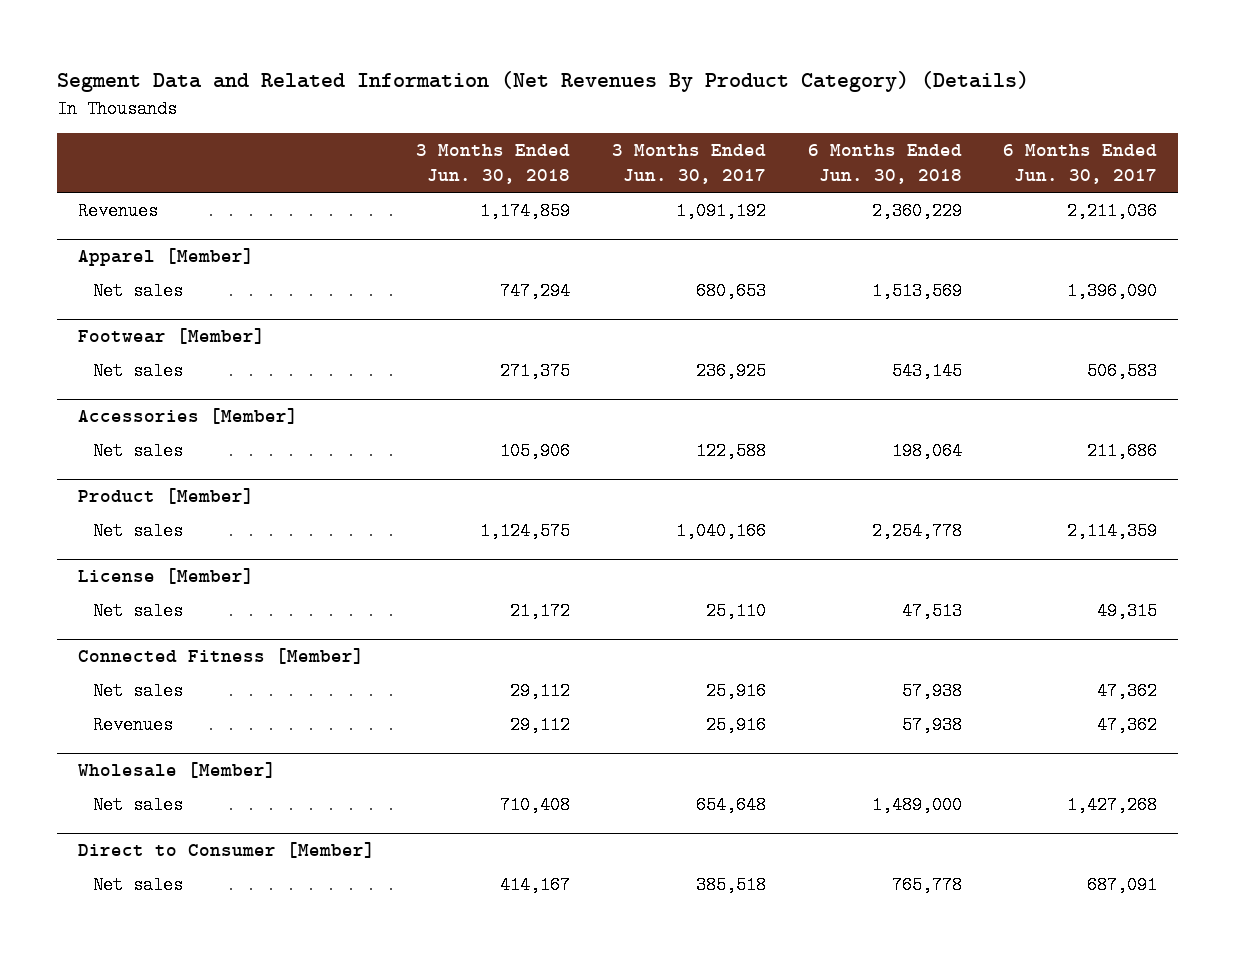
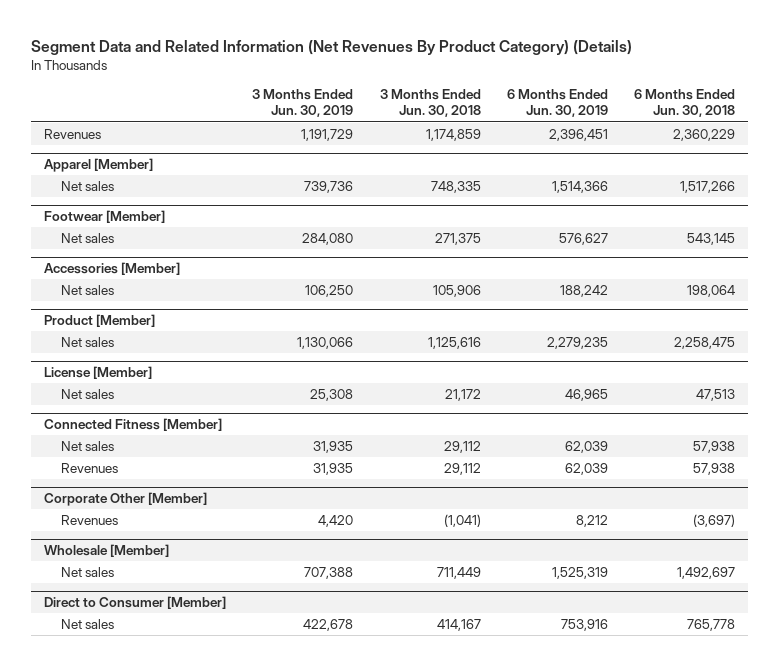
[612,143,767,185] 3 Months Ended Jun. 30, 2017 -> none
[1003,143,1158,185] 6 Months Ended Jun. 30, 2017 -> none
none -> [252,89,354,118] 3 Months Ended Jun. 30, 2019
none -> [506,89,608,118] 6 Months Ended Jun. 30, 2019
[500,281,571,300] 747,294 -> [430,181,481,194] 748,335
[871,281,962,300] 1,513,569 -> [680,181,736,194] 1,517,266
[480,521,571,540] 1,124,575 -> [427,337,481,350] 1,125,616
[871,521,962,540] 2,254,778 -> [674,337,736,350] 2,258,475
none -> [43,492,207,507] Corporate Other [Member]
none -> [61,515,119,526] Revenues
[500,795,571,814] 710,408 -> [436,567,481,580] 711,449
[871,795,962,814] 1,489,000 -> [677,567,736,580] 1,492,697

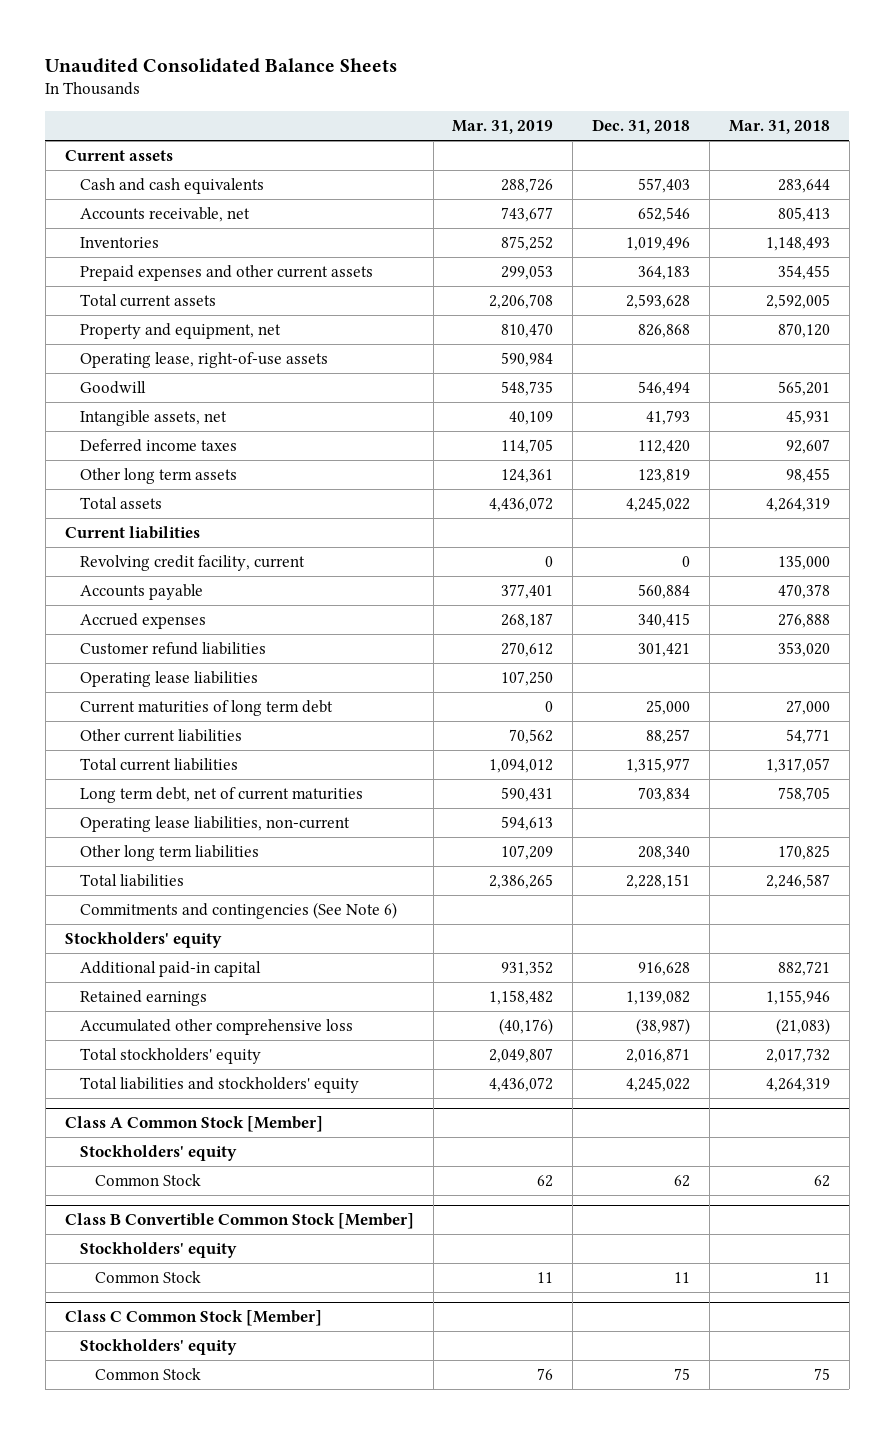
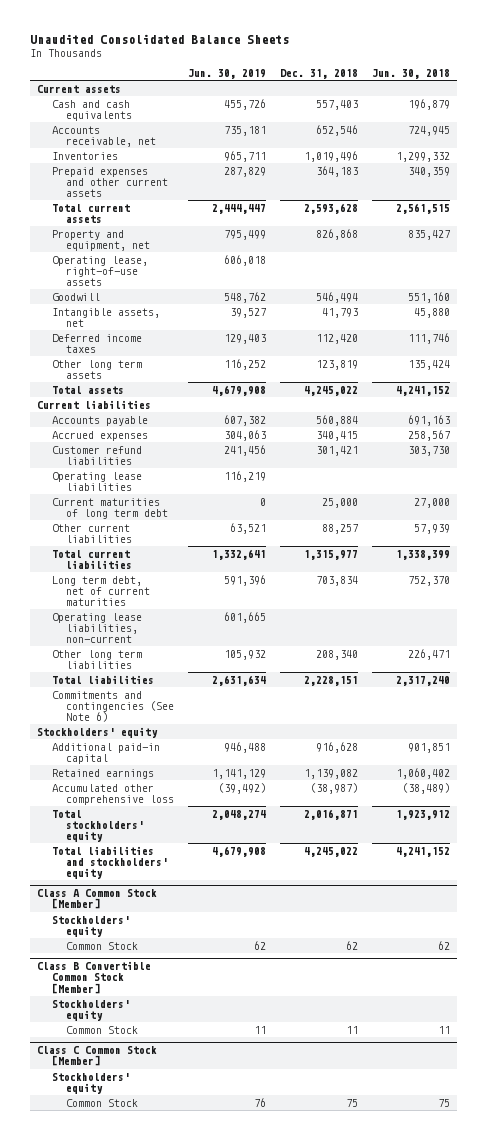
[452,120,554,135] Mar. 31, 2019 -> none
[729,120,831,135] Mar. 31, 2018 -> none
none -> [188,69,267,80] Jun. 30, 2019
none -> [372,69,451,80] Jun. 30, 2018
[79,554,305,571] Revolving credit facility, current -> none

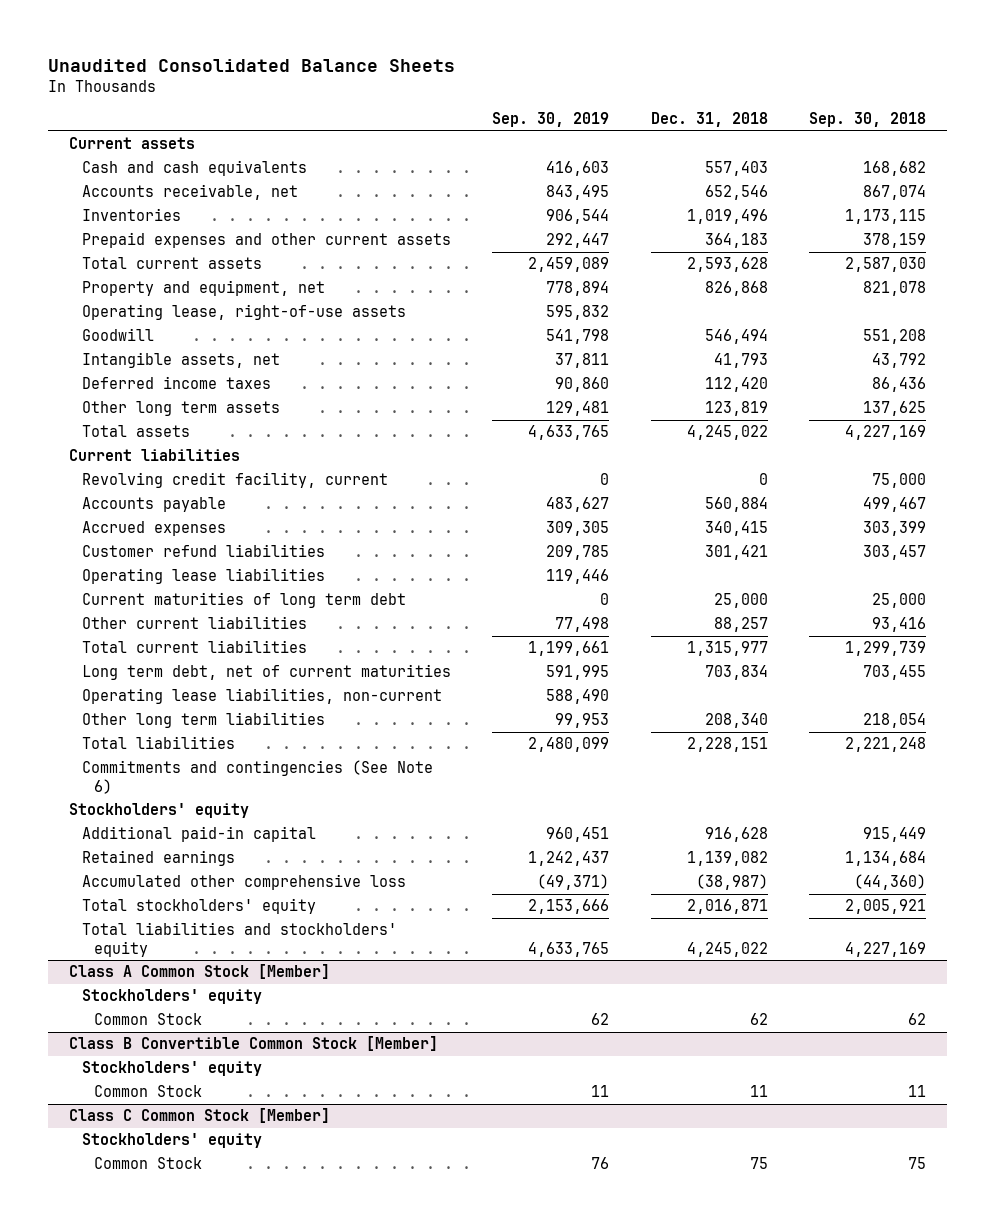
[188,69,267,80] Jun. 30, 2019 -> none
[372,69,451,80] Jun. 30, 2018 -> none
none -> [492,112,610,128] Sep. 30, 2019
none -> [809,112,927,128] Sep. 30, 2018
none -> [81,472,388,489] Revolving credit facility, current

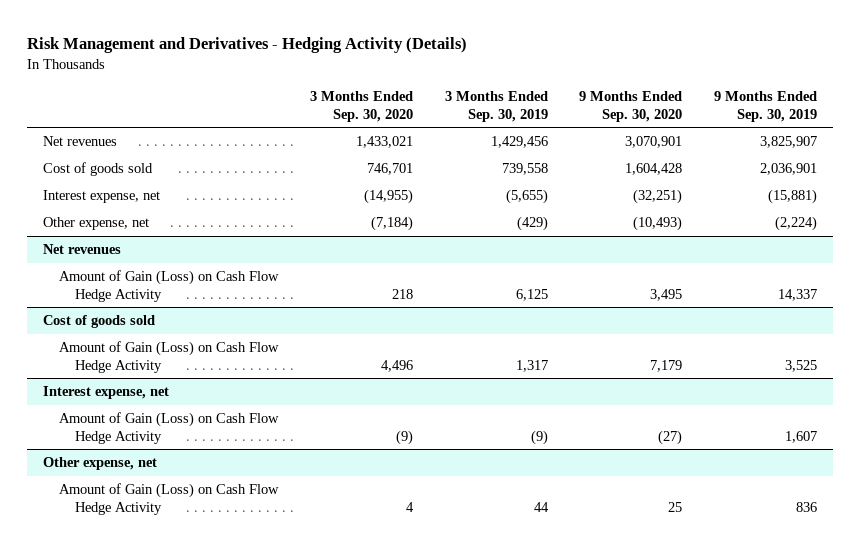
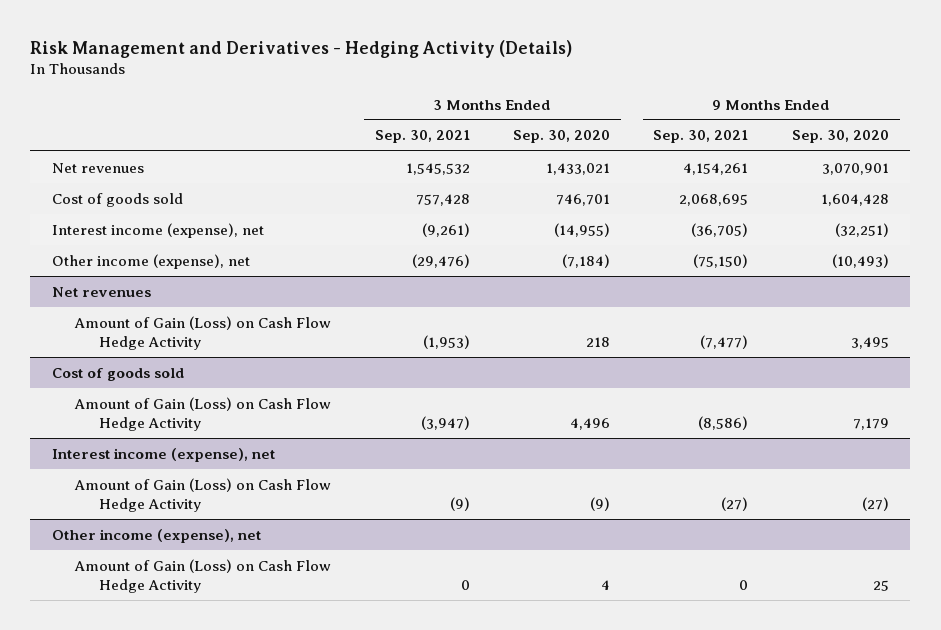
[444,90,548,122] 3 Months Ended Sep. 30, 2019 -> none
[714,90,818,122] 9 Months Ended Sep. 30, 2019 -> none
none -> [374,130,470,144] Sep. 30, 2021
none -> [653,130,749,144] Sep. 30, 2021
[42,189,160,203] Interest expense, net -> [52,222,265,238] Interest income (expense), net
[42,216,149,230] Other expense, net -> [52,253,251,269] Other income (expense), net
[42,385,169,399] Interest expense, net -> [52,447,276,462] Interest income (expense), net
[42,456,157,470] Other expense, net -> [52,528,262,543] Other income (expense), net

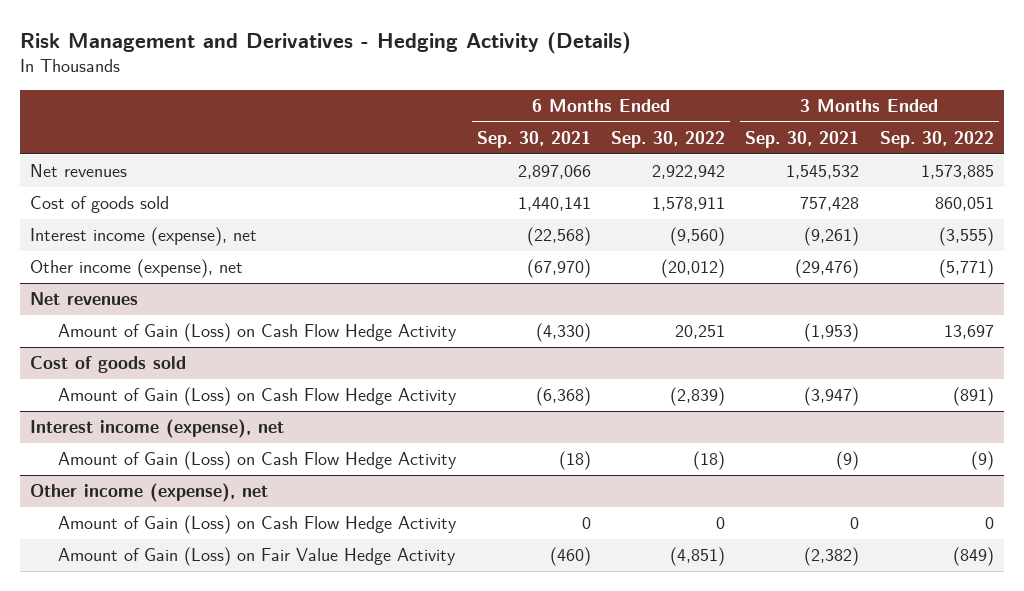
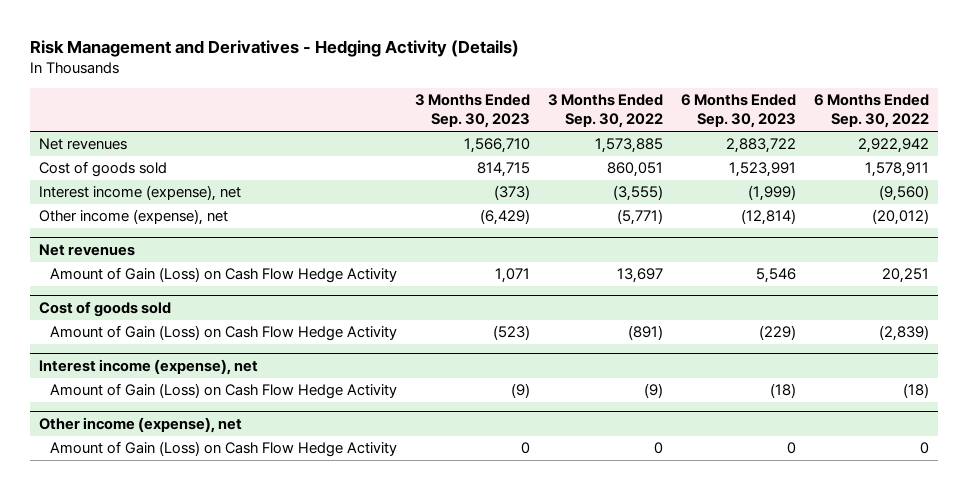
[476,130,591,148] Sep. 30, 2021 -> none
[745,130,860,148] Sep. 30, 2021 -> none
none -> [415,94,531,129] 3 Months Ended Sep. 30, 2023
none -> [681,94,797,129] 6 Months Ended Sep. 30, 2023
[58,547,457,567] Amount of Gain (Loss) on Fair Value Hedge Activity -> none

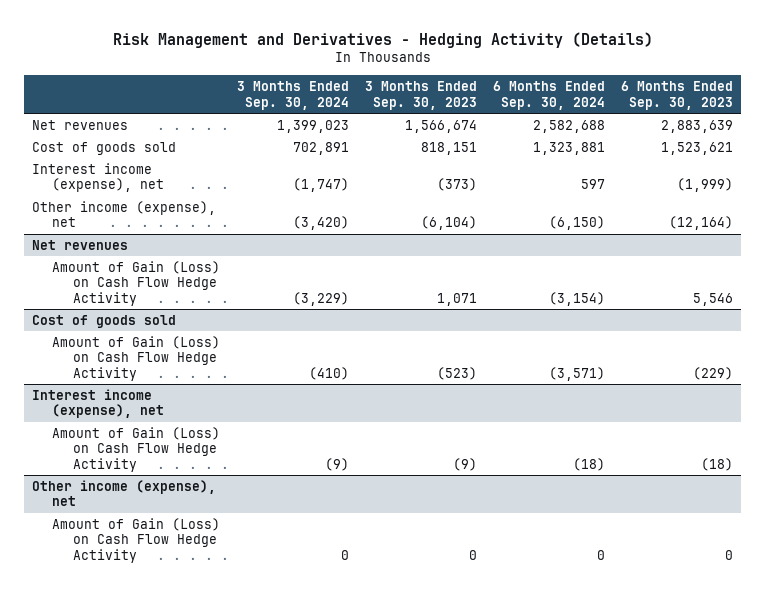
[548,94,664,129] 3 Months Ended Sep. 30, 2022 -> none
[814,94,930,129] 6 Months Ended Sep. 30, 2022 -> none
none -> [236,81,349,110] 3 Months Ended Sep. 30, 2024
none -> [492,81,605,110] 6 Months Ended Sep. 30, 2024
[464,138,531,154] 1,566,710 -> [404,119,477,133] 1,566,674
[726,138,797,154] 2,883,722 -> [660,119,733,133] 2,883,639
[477,162,531,178] 814,715 -> [420,141,477,155] 818,151
[729,162,797,178] 1,523,991 -> [660,141,733,155] 1,523,621
[480,209,531,226] (6,429) -> [420,216,477,231] (6,104)
[741,209,797,226] (12,814) -> [668,216,733,231] (12,164)

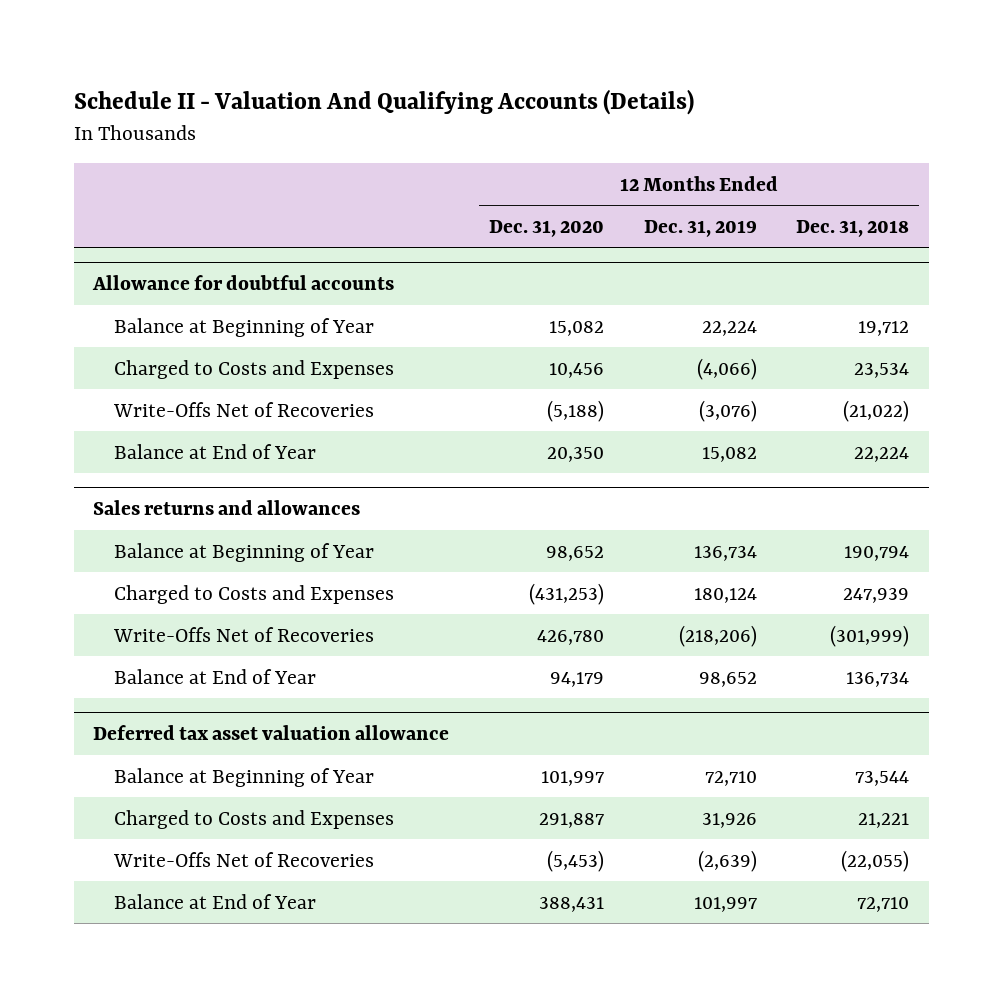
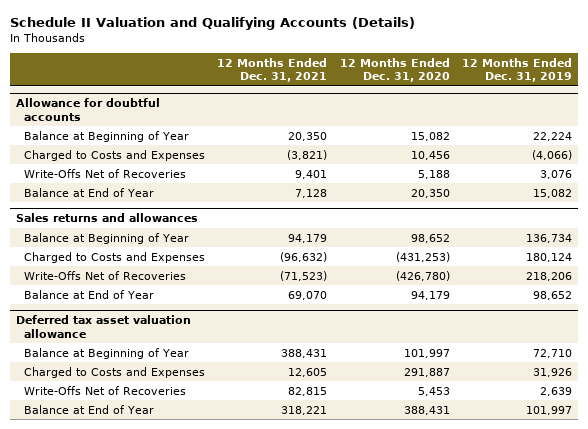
[73,89,694,116] Schedule II - Valuation And Qualifying Accounts (Details) -> [10,17,416,31] Schedule II Valuation and Qualifying Accounts (Details)
[796,219,910,237] Dec. 31, 2018 -> none
none -> [217,57,328,83] 12 Months Ended Dec. 31, 2021
[547,399,605,422] (5,188) -> [417,169,450,179] 5,188
[698,399,757,422] (3,076) -> [539,169,572,179] 3,076
[537,629,605,645] 426,780 -> [395,270,450,281] (426,780)
[678,624,757,647] (218,206) -> [525,271,572,281] 218,206
[547,849,605,872] (5,453) -> [417,386,450,396] 5,453
[697,849,757,872] (2,639) -> [539,386,572,396] 2,639

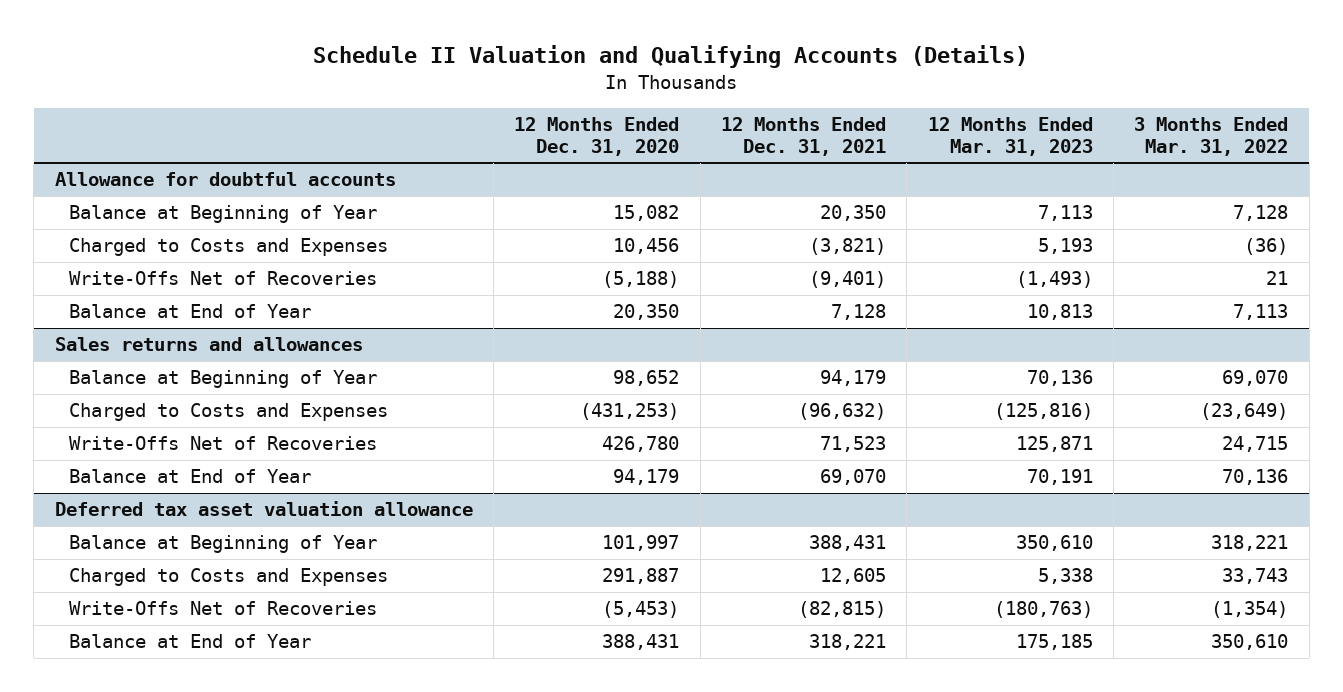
[461,57,572,83] 12 Months Ended Dec. 31, 2019 -> none
none -> [927,116,1093,156] 12 Months Ended Mar. 31, 2023
none -> [1134,116,1289,156] 3 Months Ended Mar. 31, 2022
[295,169,328,179] 9,401 -> [808,271,886,289] (9,401)
[417,169,450,179] 5,188 -> [602,271,680,289] (5,188)
[280,270,328,281] (71,523) -> [819,436,886,453] 71,523
[395,270,450,281] (426,780) -> [602,436,680,453] 426,780
[288,386,328,396] 82,815 -> [797,601,886,619] (82,815)
[417,386,450,396] 5,453 -> [602,601,680,619] (5,453)

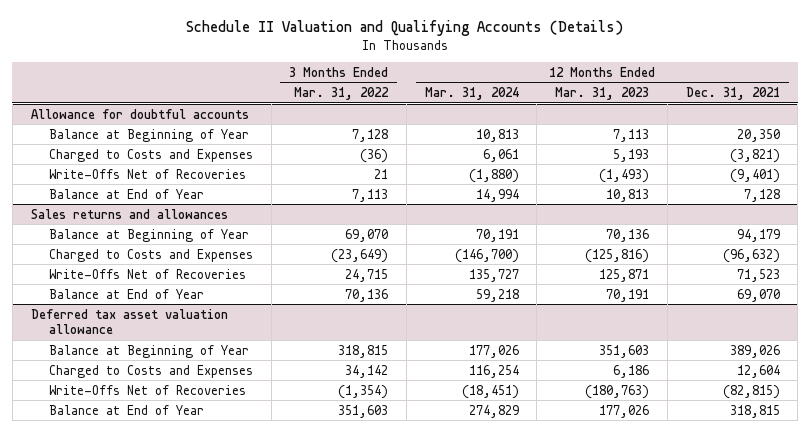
[514,116,680,156] 12 Months Ended Dec. 31, 2020 -> none
none -> [424,87,519,101] Mar. 31, 2024
[808,535,886,552] 388,431 -> [729,344,780,358] 389,026
[1015,535,1093,552] 350,610 -> [599,344,650,358] 351,603
[1211,535,1289,552] 318,221 -> [338,344,389,358] 318,815
[819,568,886,585] 12,605 -> [736,364,780,378] 12,604
[1037,568,1093,585] 5,338 -> [613,364,650,378] 6,186
[1222,568,1289,585] 33,743 -> [345,364,389,378] 34,142
[808,634,886,651] 318,221 -> [729,404,780,418] 318,815
[1015,634,1093,651] 175,185 -> [599,404,650,418] 177,026
[1211,634,1289,651] 350,610 -> [338,404,389,418] 351,603

